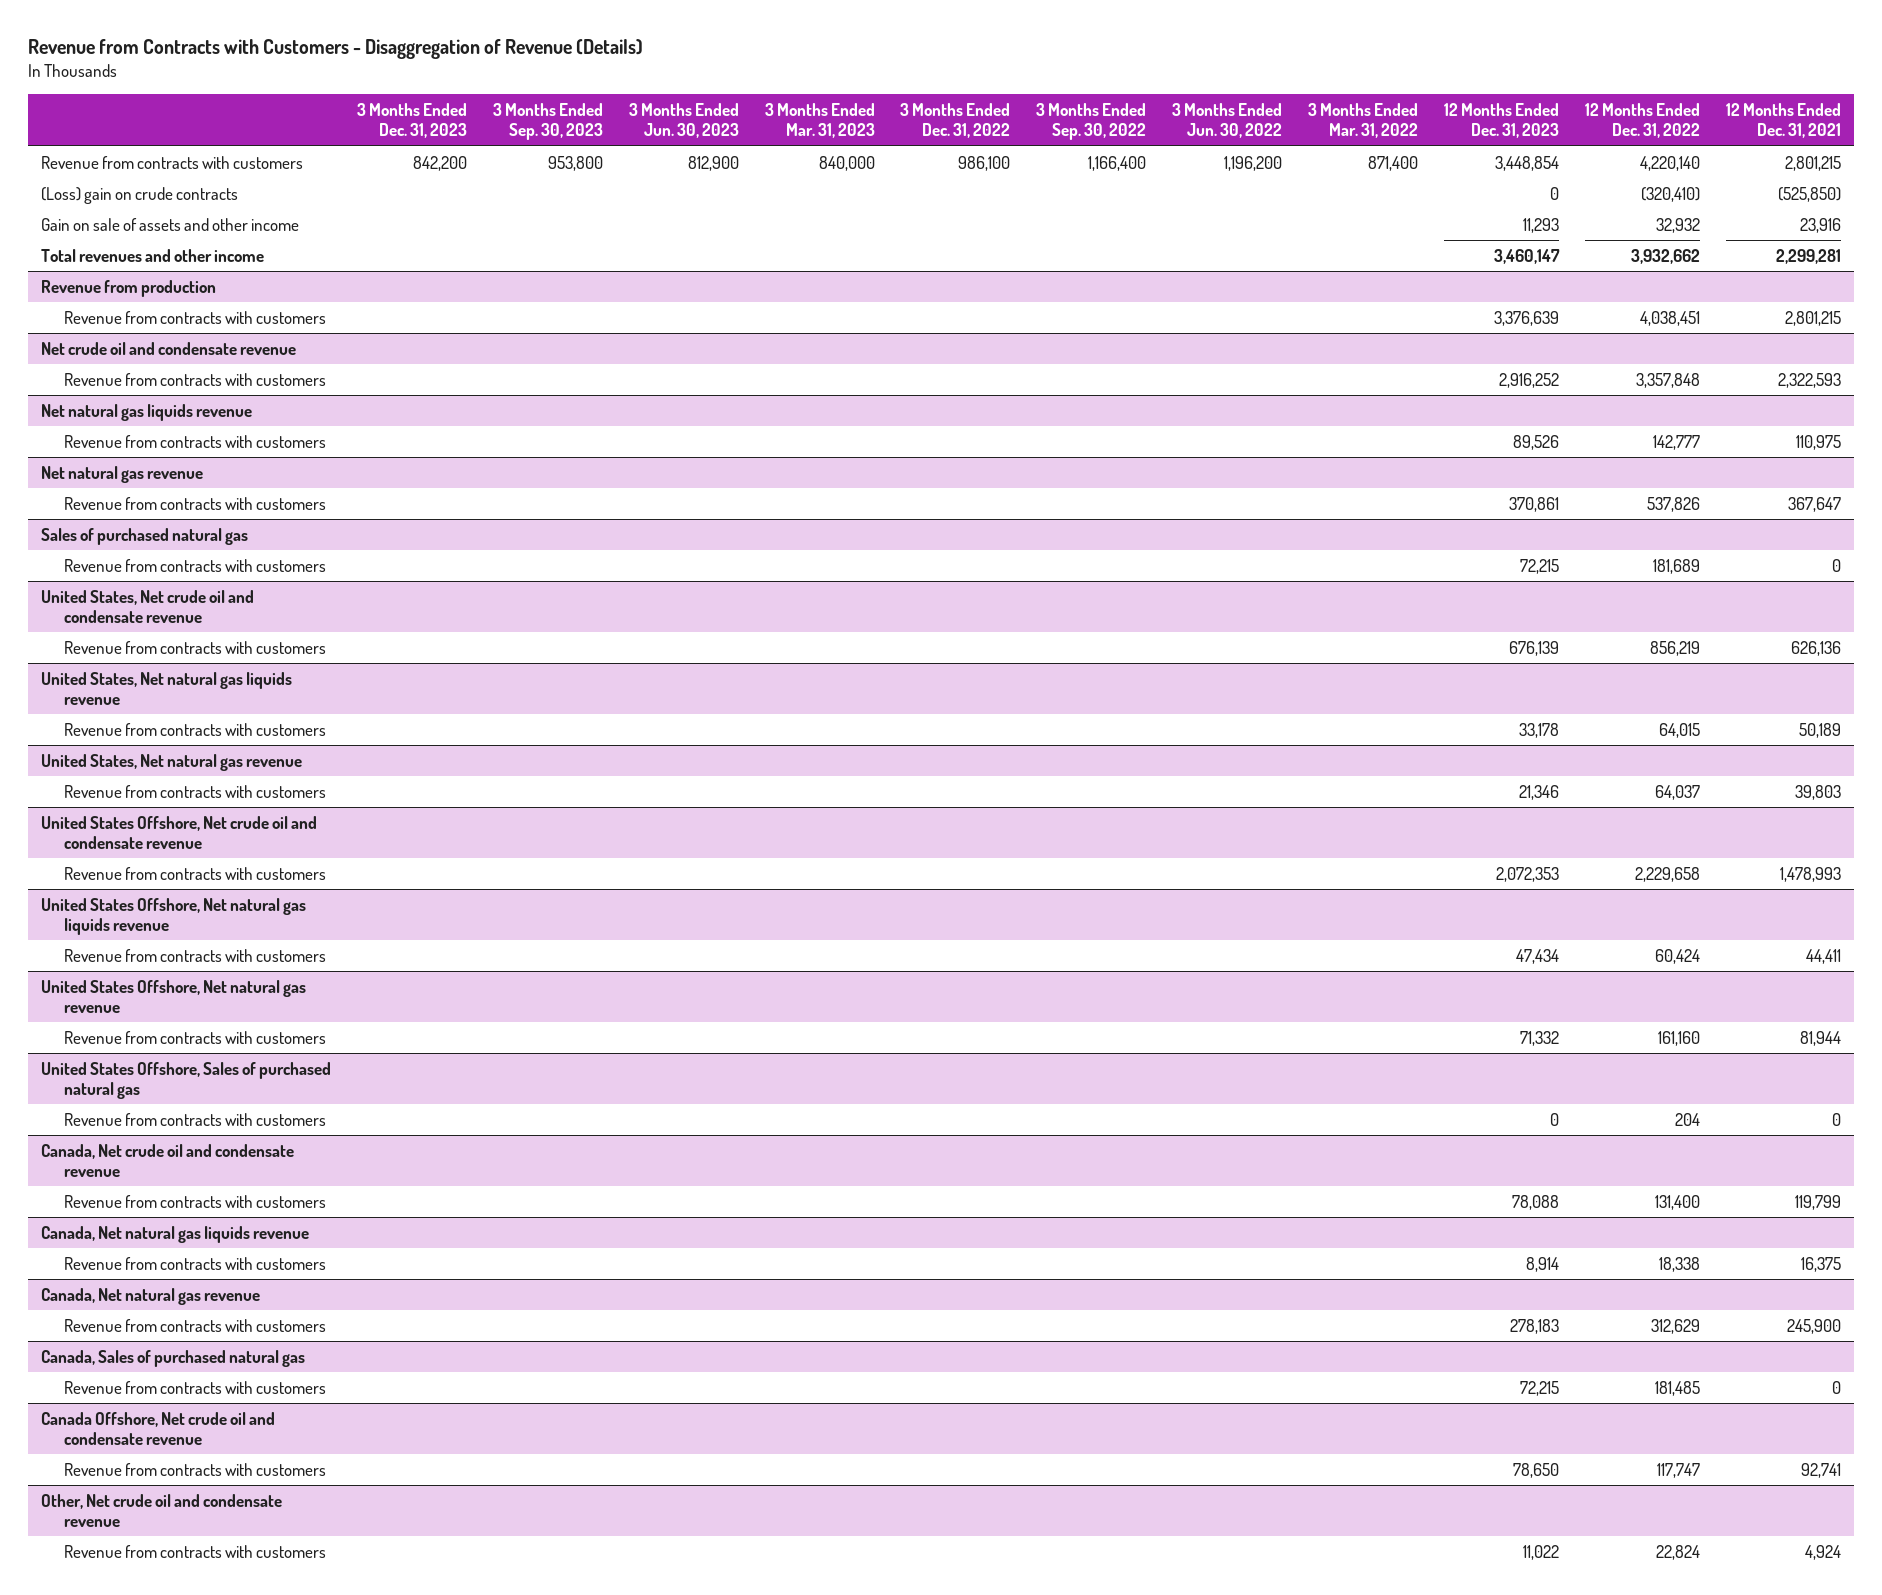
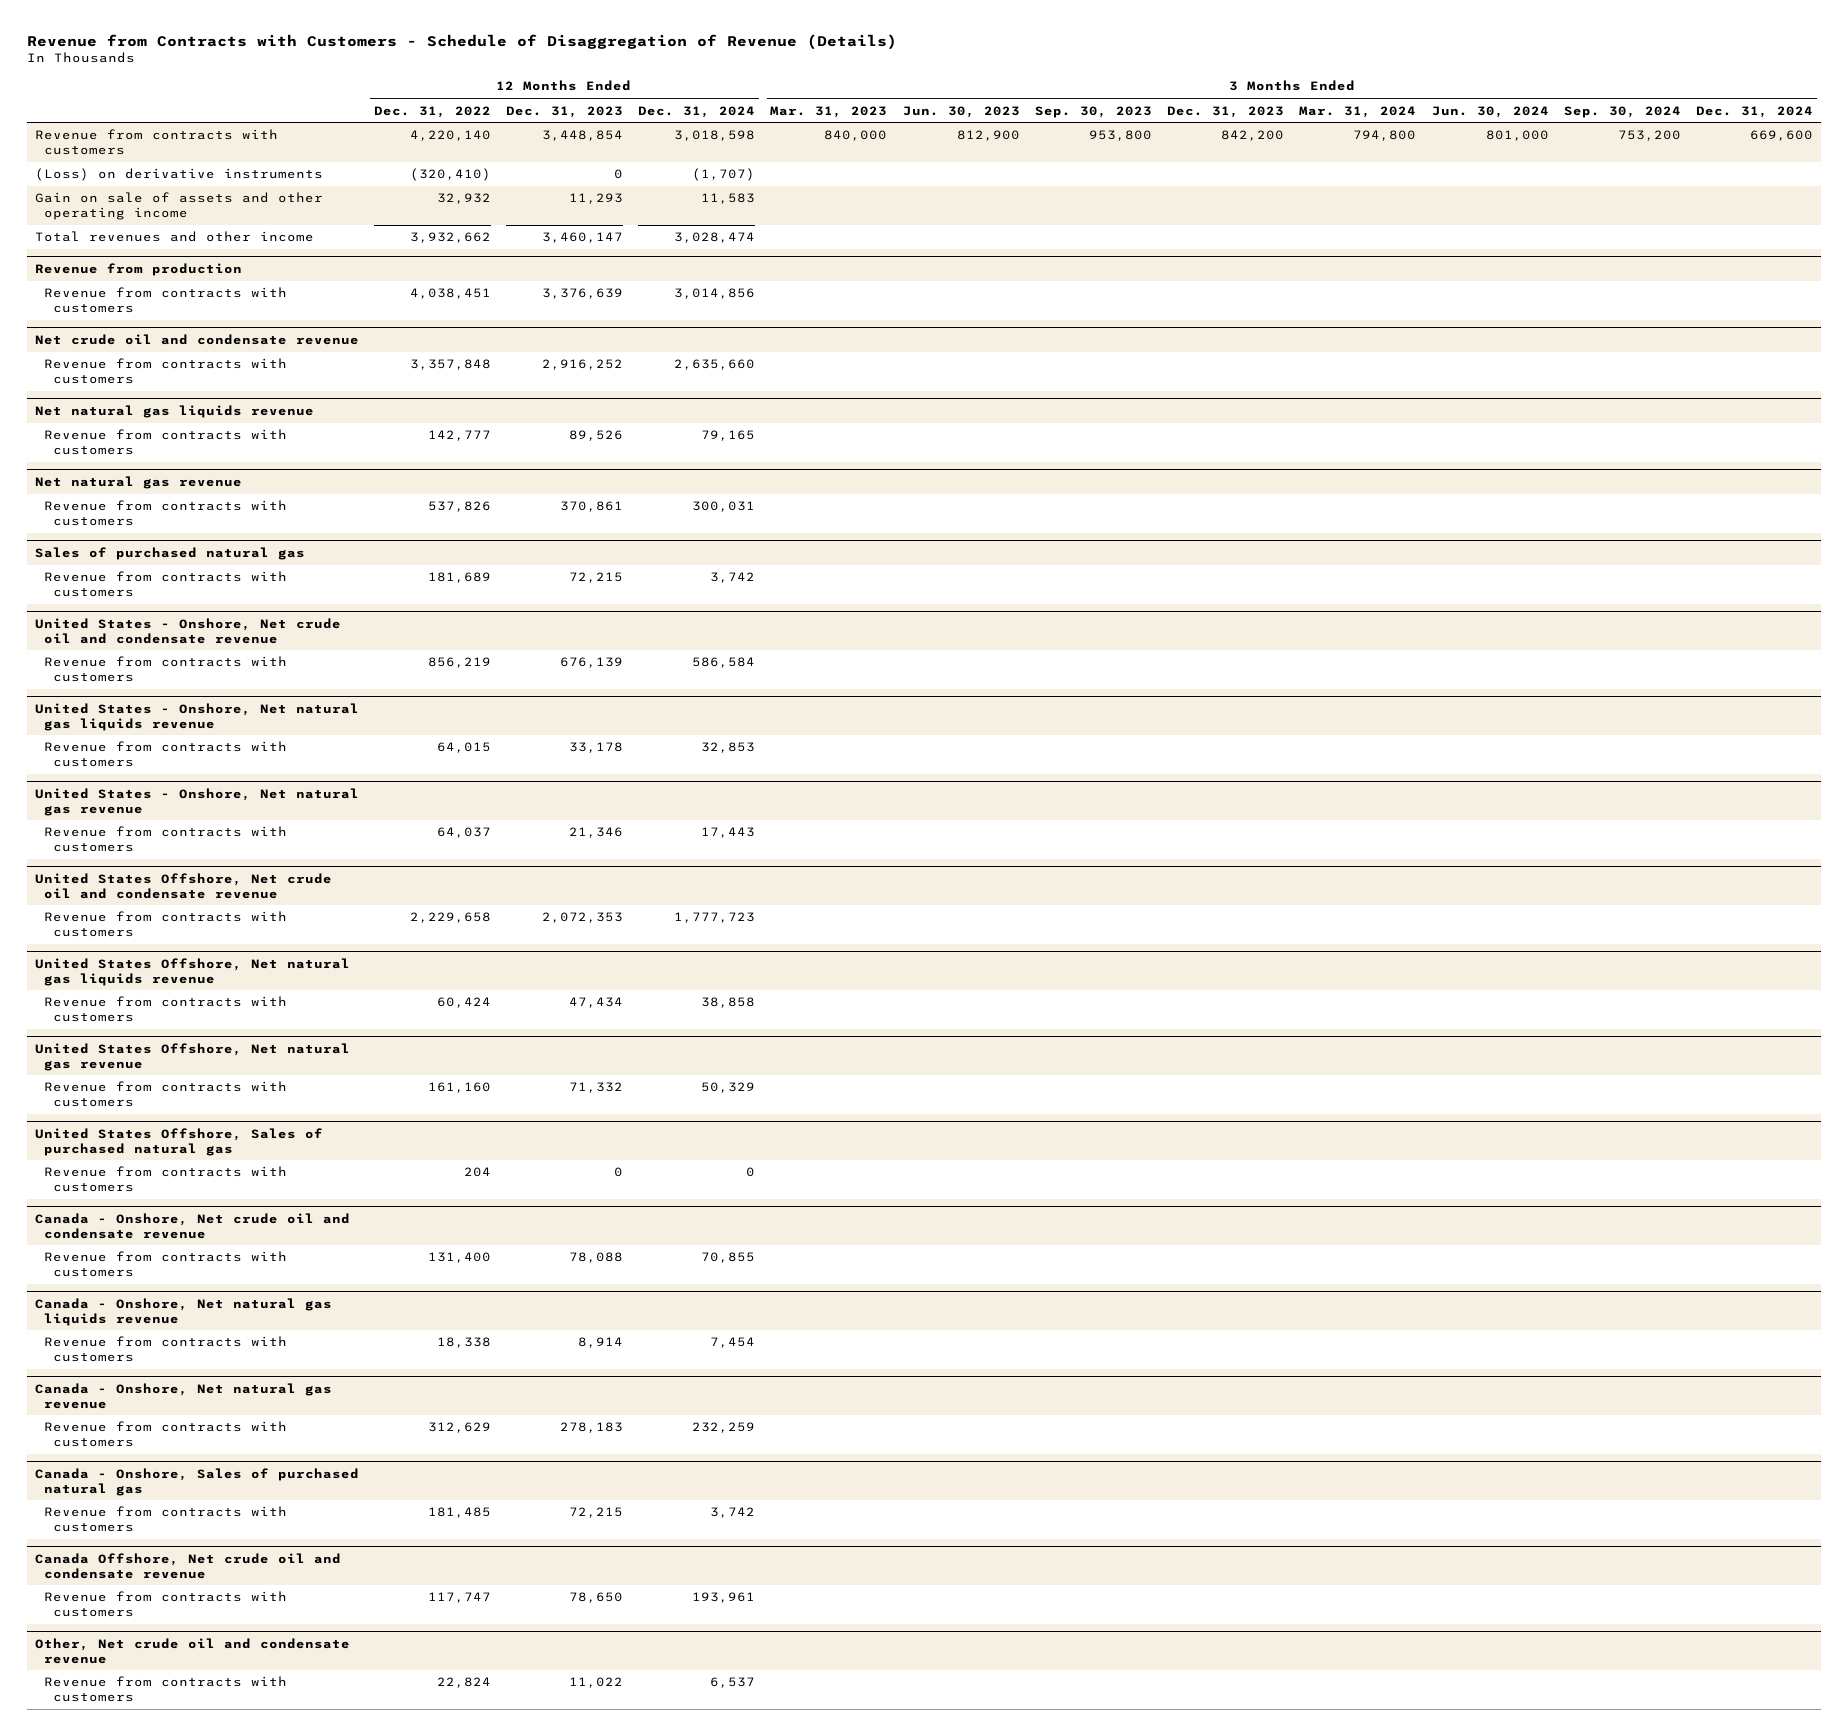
[28,39,644,60] Revenue from Contracts with Customers - Disaggregation of Revenue (Details) -> [26,33,897,50] Revenue from Contracts with Customers - Schedule of Disaggregation of Revenue (Details)
[900,103,1011,139] 3 Months Ended Dec. 31, 2022 -> none
[1036,103,1147,141] 3 Months Ended Sep. 30, 2022 -> none
[1172,103,1283,139] 3 Months Ended Jun. 30, 2022 -> none
[1308,103,1419,139] 3 Months Ended Mar. 31, 2022 -> none
[1725,103,1841,139] 12 Months Ended Dec. 31, 2021 -> none
none -> [638,105,756,118] Dec. 31, 2024
none -> [1299,105,1417,118] Mar. 31, 2024
none -> [1431,105,1549,118] Jun. 30, 2024
none -> [1563,105,1681,118] Sep. 30, 2024
none -> [1696,105,1814,118] Dec. 31, 2024
[40,186,238,204] (Loss) gain on crude contracts -> [34,168,323,182] (Loss) on derivative instruments
[40,217,299,231] Gain on sale of assets and other income -> [34,192,323,221] Gain on sale of assets and other operating income
[40,589,254,623] United States, Net crude oil and condensate revenue -> [34,617,341,644] United States - Onshore, Net crude oil and condensate revenue
[40,671,292,705] United States, Net natural gas liquids revenue -> [34,702,359,731] United States - Onshore, Net natural gas liquids revenue
[40,753,302,771] United States, Net natural gas revenue -> [34,787,359,816] United States - Onshore, Net natural gas revenue
[40,1143,294,1177] Canada, Net crude oil and condensate revenue -> [34,1212,350,1239] Canada - Onshore, Net crude oil and condensate revenue
[40,1225,309,1243] Canada, Net natural gas liquids revenue -> [34,1297,332,1326] Canada - Onshore, Net natural gas liquids revenue
[40,1287,260,1305] Canada, Net natural gas revenue -> [34,1382,332,1409] Canada - Onshore, Net natural gas revenue
[40,1349,305,1367] Canada, Sales of purchased natural gas -> [34,1467,359,1496] Canada - Onshore, Sales of purchased natural gas

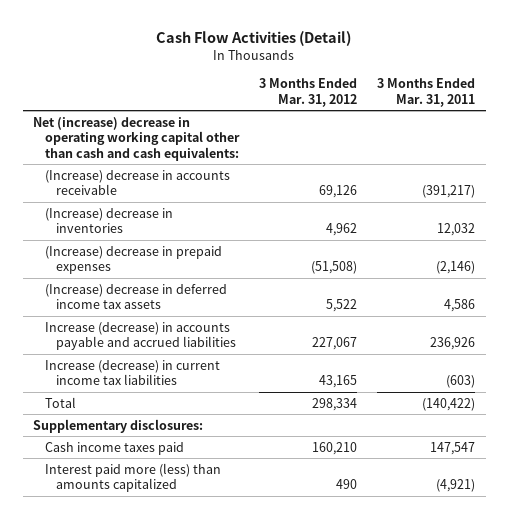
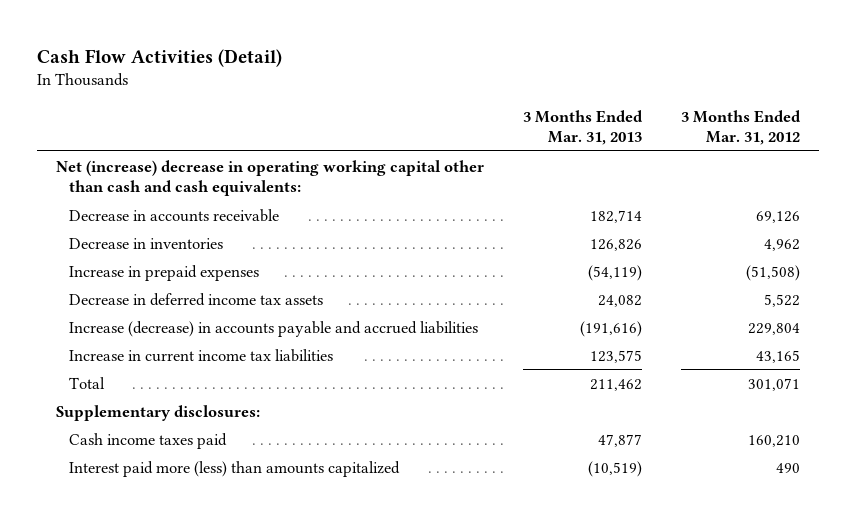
[377,78,476,107] 3 Months Ended Mar. 31, 2011 -> none
none -> [523,109,644,145] 3 Months Ended Mar. 31, 2013
[44,169,230,196] (Increase) decrease in accounts receivable -> [69,208,280,222] Decrease in accounts receivable
[44,207,173,234] (Increase) decrease in inventories -> [69,237,224,249] Decrease in inventories
[44,245,222,275] (Increase) decrease in prepaid expenses -> [69,264,260,281] Increase in prepaid expenses
[44,283,227,310] (Increase) decrease in deferred income tax assets -> [69,292,324,306] Decrease in deferred income tax assets
[312,337,358,351] 227,067 -> [747,322,800,335] 229,804
[44,359,220,386] Increase (decrease) in current income tax liabilities -> [69,348,334,362] Increase in current income tax liabilities
[312,397,358,411] 298,334 -> [747,377,800,391] 301,071

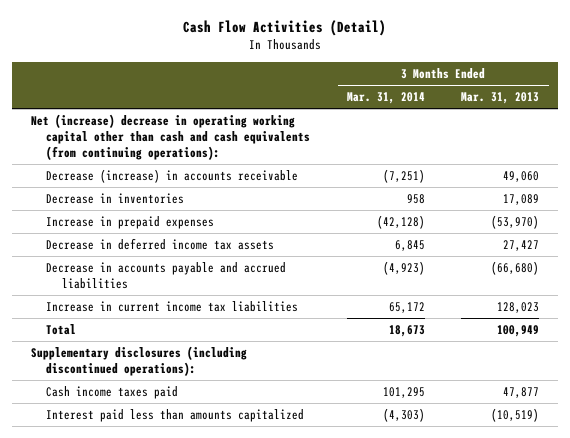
[680,109,801,145] 3 Months Ended Mar. 31, 2012 -> none
none -> [346,92,425,105] Mar. 31, 2014
[56,159,485,196] Net (increase) decrease in operating working capital other than cash and cash equivalents: -> [30,114,311,160] Net (increase) decrease in operating working capital other than cash and cash equivalents (from continuing operations):
[69,208,280,222] Decrease in accounts receivable -> [46,169,299,184] Decrease (increase) in accounts receivable
[590,209,643,223] 182,714 -> [503,171,540,183] 49,060
[590,238,643,251] 126,826 -> [503,194,540,206] 17,089
[588,264,643,281] (54,119) -> [491,215,540,230] (53,970)
[598,294,643,307] 24,082 -> [503,240,540,252] 27,427
[69,320,479,337] Increase (decrease) in accounts payable and accrued liabilities -> [46,262,287,289] Decrease in accounts payable and accrued liabilities
[580,320,643,337] (191,616) -> [491,261,540,276] (66,680)
[590,349,643,363] 123,575 -> [497,302,540,314] 128,023
[590,378,643,391] 211,462 -> [497,325,540,338] 100,949
[56,404,261,421] Supplementary disclosures: -> [30,346,247,376] Supplementary disclosures (including discontinued operations):
[69,460,401,477] Interest paid more (less) than amounts capitalized -> [46,409,305,423] Interest paid less than amounts capitalized

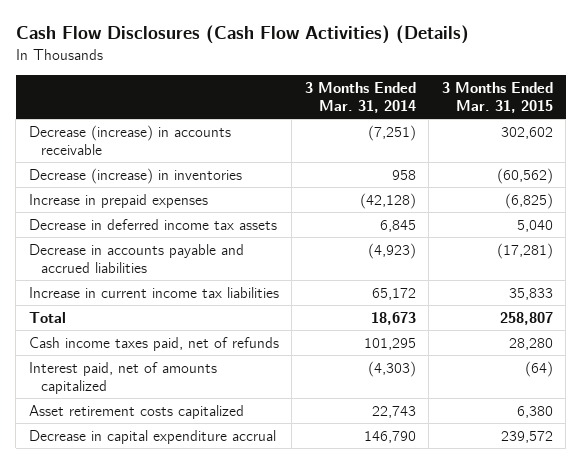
[183,20,387,37] Cash Flow Activities (Detail) -> [15,25,469,45] Cash Flow Disclosures (Cash Flow Activities) (Details)
[461,92,540,105] Mar. 31, 2013 -> none
none -> [441,81,553,114] 3 Months Ended Mar. 31, 2015
[30,114,311,160] Net (increase) decrease in operating working capital other than cash and cash equivalents (from continuing operations): -> none
[46,193,185,205] Decrease in inventories -> [28,167,242,184] Decrease (increase) in inventories
[30,346,247,376] Supplementary disclosures (including discontinued operations): -> none
[46,386,179,400] Cash income taxes paid -> [28,336,279,351] Cash income taxes paid, net of refunds
[46,409,305,423] Interest paid less than amounts capitalized -> [28,361,217,394] Interest paid, net of amounts capitalized
none -> [28,404,244,419] Asset retirement costs capitalized
none -> [28,429,276,444] Decrease in capital expenditure accrual

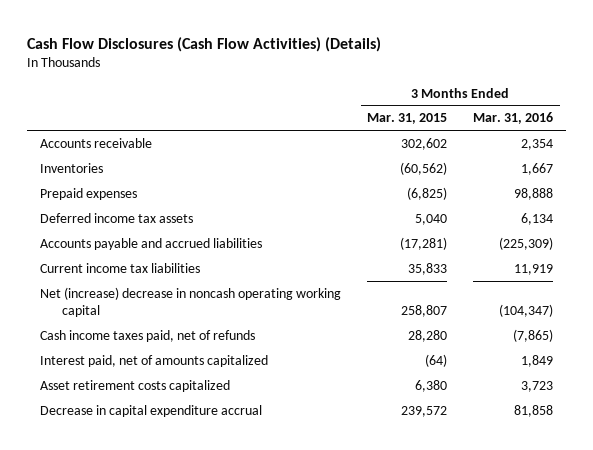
[304,81,416,114] 3 Months Ended Mar. 31, 2014 -> none
none -> [473,112,554,125] Mar. 31, 2016
[28,124,231,155] Decrease (increase) in accounts receivable -> [40,137,153,148] Accounts receivable
[28,167,242,184] Decrease (increase) in inventories -> [40,162,104,173] Inventories
[28,193,208,208] Increase in prepaid expenses -> [40,187,138,200] Prepaid expenses
[28,218,277,230] Decrease in deferred income tax assets -> [40,212,194,223] Deferred income tax assets
[28,243,244,273] Decrease in accounts payable and accrued liabilities -> [40,237,263,250] Accounts payable and accrued liabilities
[28,286,279,298] Increase in current income tax liabilities -> [40,262,201,273] Current income tax liabilities
[28,311,66,323] Total -> [40,286,342,317] Net (increase) decrease in noncash operating working capital

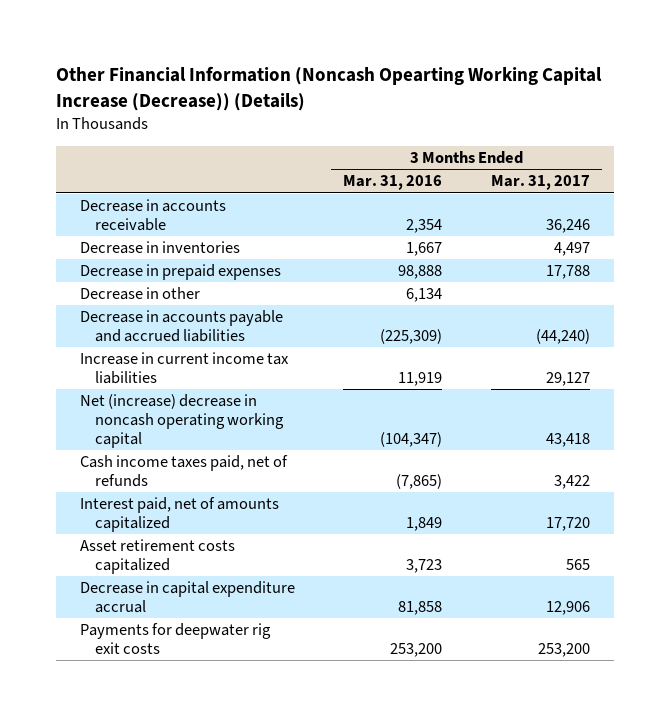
[27,36,382,52] Cash Flow Disclosures (Cash Flow Activities) (Details) -> [55,66,602,112] Other Financial Information (Noncash Opearting Working Capital Increase (Decrease)) (Details)
[367,113,448,125] Mar. 31, 2015 -> none
none -> [490,175,590,191] Mar. 31, 2017
[40,137,153,148] Accounts receivable -> [79,199,226,232] Decrease in accounts receivable
[40,162,104,173] Inventories -> [79,241,240,255] Decrease in inventories
[40,187,138,200] Prepaid expenses -> [79,264,281,281] Decrease in prepaid expenses
[40,212,194,223] Deferred income tax assets -> [79,287,200,301] Decrease in other
[40,237,263,250] Accounts payable and accrued liabilities -> [79,310,283,343] Decrease in accounts payable and accrued liabilities
[40,262,201,273] Current income tax liabilities -> [79,352,289,385] Increase in current income tax liabilities
none -> [79,623,271,655] Payments for deepwater rig exit costs

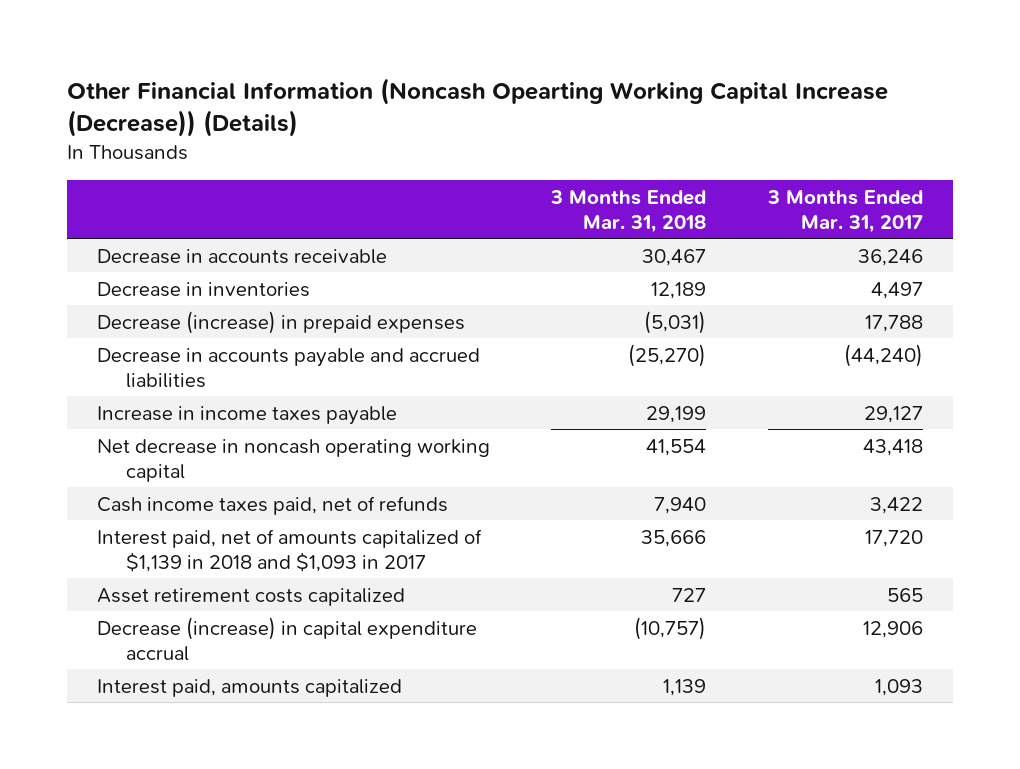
[343,175,443,191] Mar. 31, 2016 -> none
none -> [550,189,707,233] 3 Months Ended Mar. 31, 2018
[79,287,200,301] Decrease in other -> none
[79,264,281,281] Decrease in prepaid expenses -> [97,310,466,334] Decrease (increase) in prepaid expenses
[79,352,289,385] Increase in current income tax liabilities -> [97,405,398,425] Increase in income taxes payable
[79,394,284,449] Net (increase) decrease in noncash operating working capital -> [97,438,491,482] Net decrease in noncash operating working capital
[79,497,279,533] Interest paid, net of amounts capitalized -> [97,528,483,572] Interest paid, net of amounts capitalized of $1,139 in 2018 and $1,093 in 2017
[79,623,271,655] Payments for deepwater rig exit costs -> none
[79,581,295,614] Decrease in capital expenditure accrual -> [97,616,478,661] Decrease (increase) in capital expenditure accrual
none -> [97,678,403,697] Interest paid, amounts capitalized

